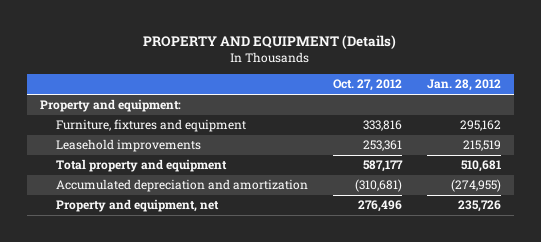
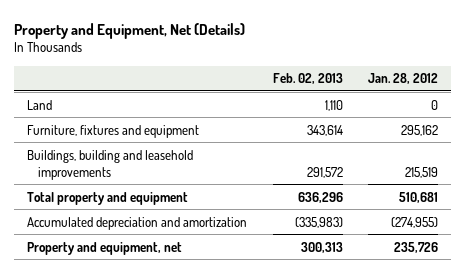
[143,34,397,49] PROPERTY AND EQUIPMENT (Details) -> [14,22,246,39] Property and Equipment, Net (Details)
[332,79,402,92] Oct. 27, 2012 -> none
none -> [272,73,343,85] Feb. 02, 2013
[39,99,181,113] Property and equipment: -> none
none -> [27,99,53,110] Land
[55,139,201,153] Leasehold improvements -> [27,149,194,180] Buildings, building and leasehold improvements

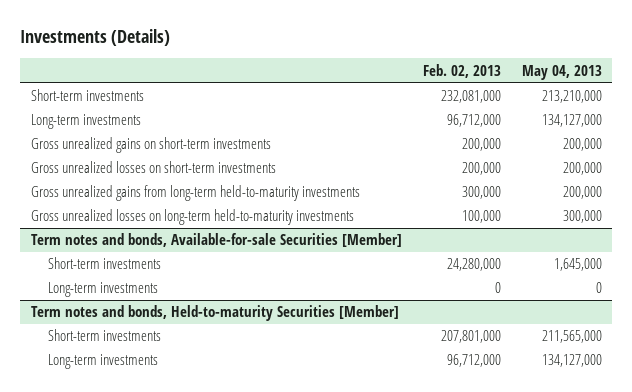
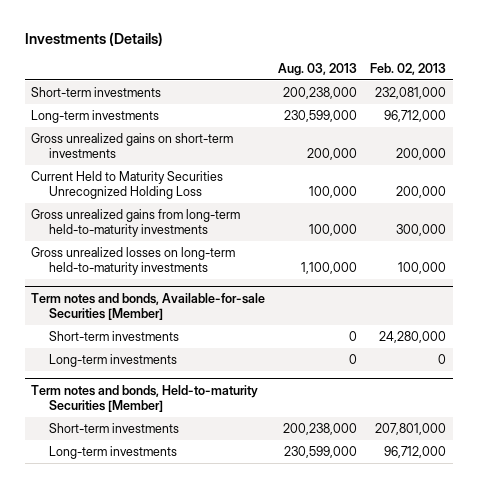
[521,64,602,80] May 04, 2013 -> none
none -> [278,62,358,76] Aug. 03, 2013
[30,161,276,174] Gross unrealized losses on short-term investments -> [31,170,224,200] Current Held to Maturity Securities Unrecognized Holding Loss

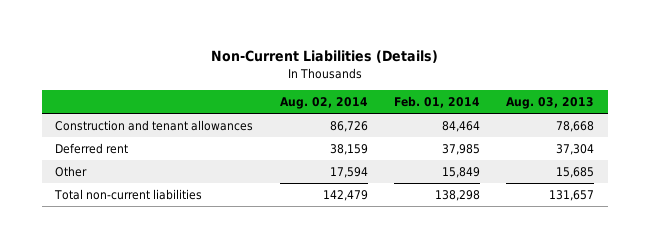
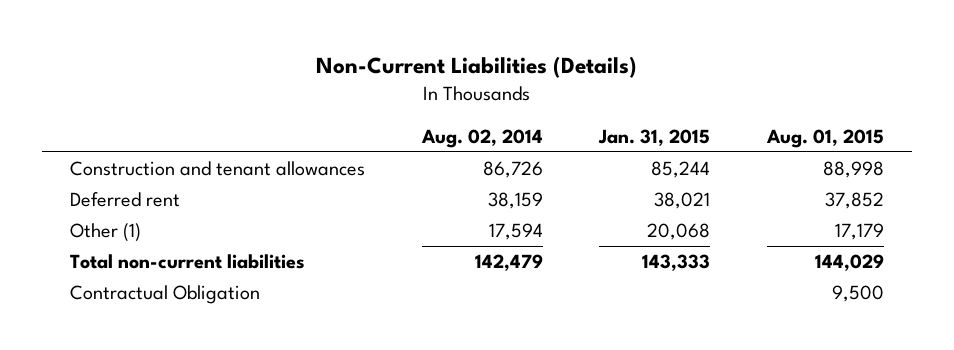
[394,96,481,109] Feb. 01, 2014 -> none
[506,97,595,110] Aug. 03, 2013 -> none
none -> [598,128,711,146] Jan. 31, 2015
none -> [765,128,884,148] Aug. 01, 2015
[55,166,88,178] Other -> [69,223,141,243] Other (1)
none -> [69,285,260,305] Contractual Obligation

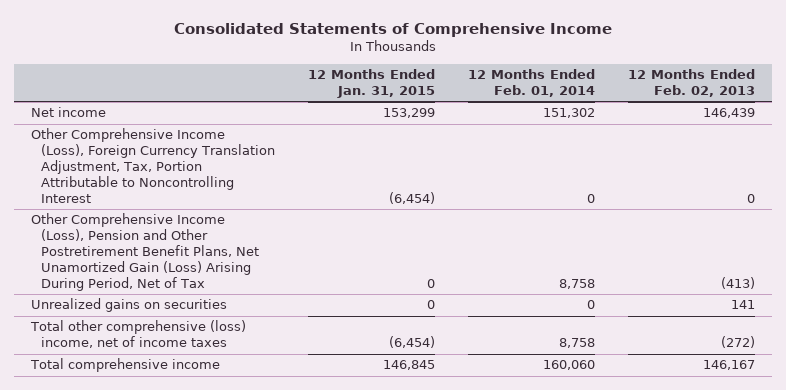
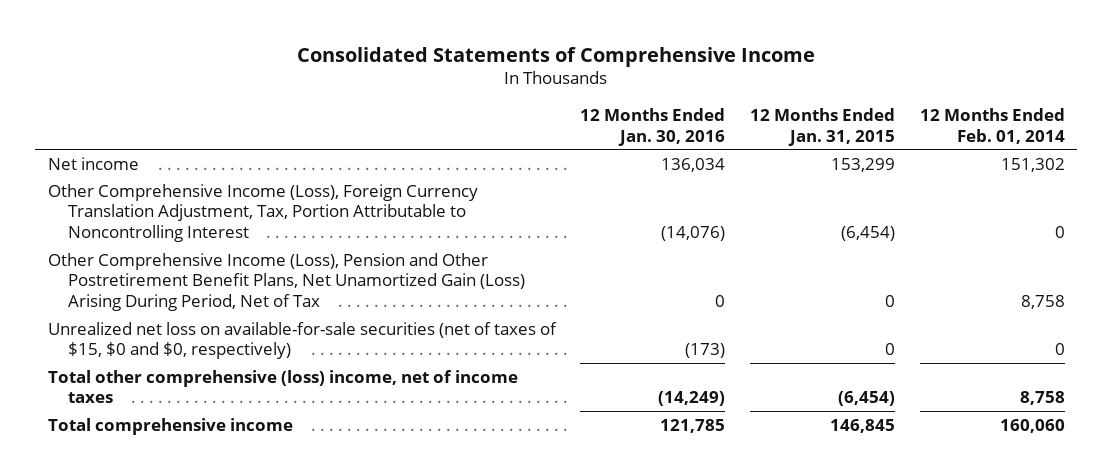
[628,69,756,98] 12 Months Ended Feb. 02, 2013 -> none
none -> [580,107,726,146] 12 Months Ended Jan. 30, 2016
[30,298,227,313] Unrealized gains on securities -> [47,321,557,360] Unrealized net loss on available-for-sale securities (net of taxes of $15, $0 and $0, respectively)

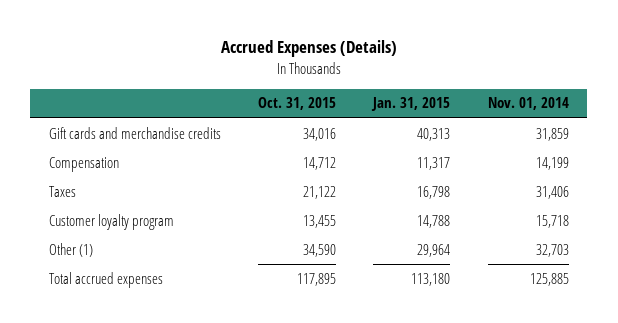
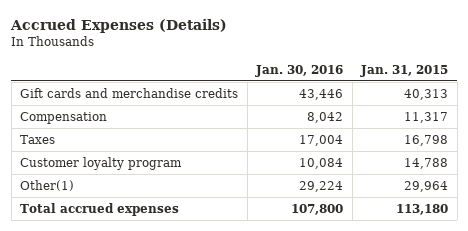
[258,97,337,111] Oct. 31, 2015 -> none
[487,97,569,111] Nov. 01, 2014 -> none
none -> [255,64,344,77] Jan. 30, 2016
[48,242,93,257] Other (1) -> [20,179,75,191] Other(1)

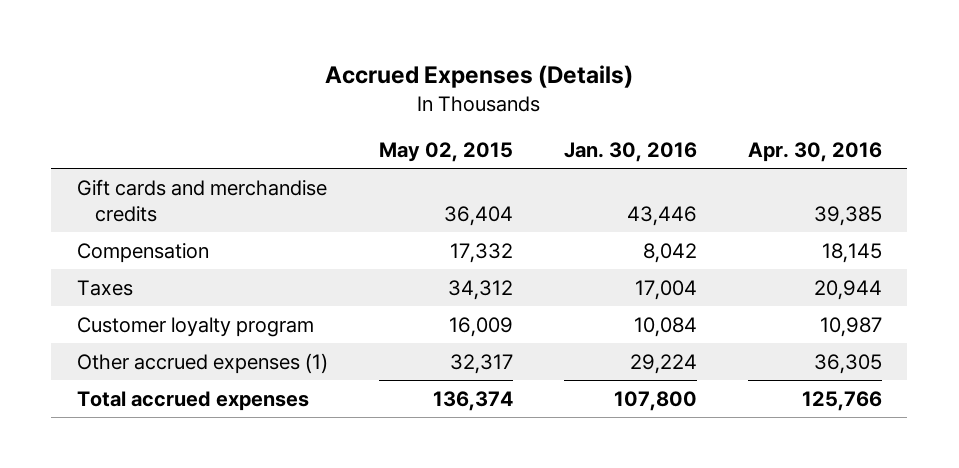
[360,64,449,77] Jan. 31, 2015 -> none
none -> [378,142,513,163] May 02, 2015
none -> [747,142,882,163] Apr. 30, 2016
[20,179,75,191] Other(1) -> [76,352,328,374] Other accrued expenses (1)

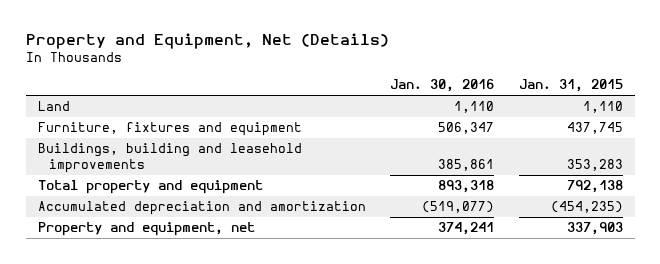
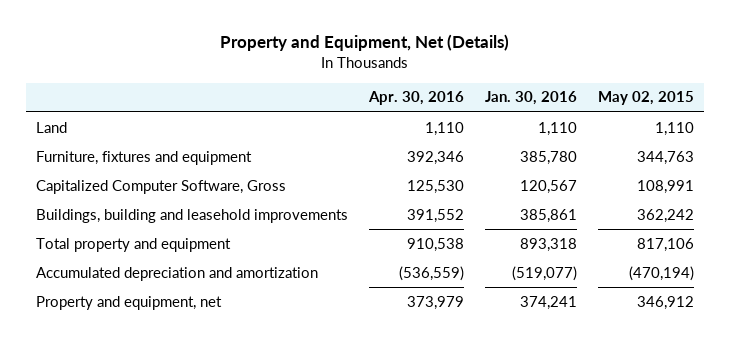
[518,79,623,93] Jan. 31, 2015 -> none
none -> [368,91,465,106] Apr. 30, 2016
none -> [597,91,694,106] May 02, 2015
[438,122,495,135] 506,347 -> [519,150,577,165] 385,780
none -> [36,179,287,194] Capitalized Computer Software, Gross

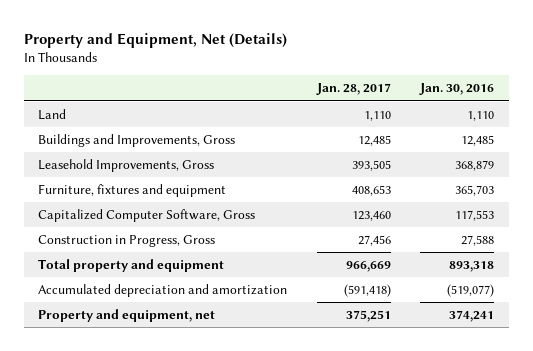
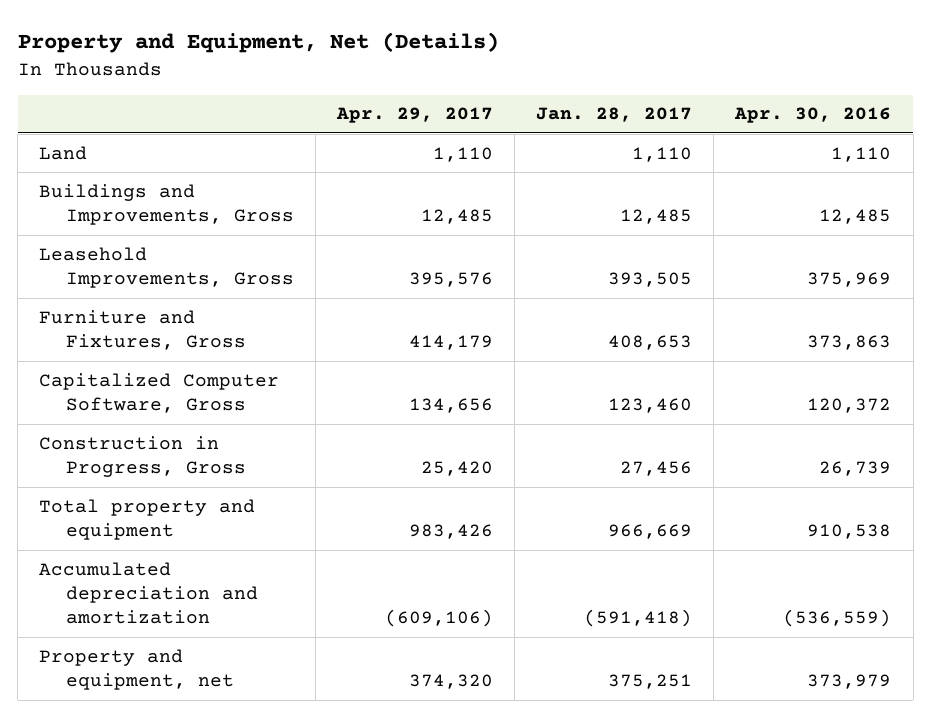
[419,83,495,96] Jan. 30, 2016 -> none
none -> [336,107,494,124] Apr. 29, 2017
none -> [734,107,892,124] Apr. 30, 2016
[38,184,227,198] Furniture, fixtures and equipment -> [39,309,247,351] Furniture and Fixtures, Gross

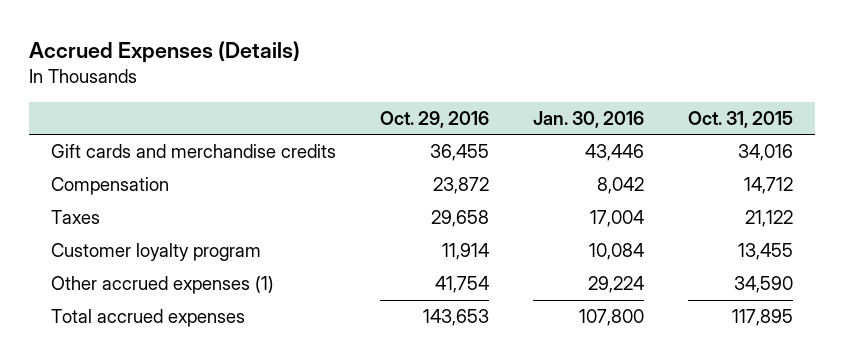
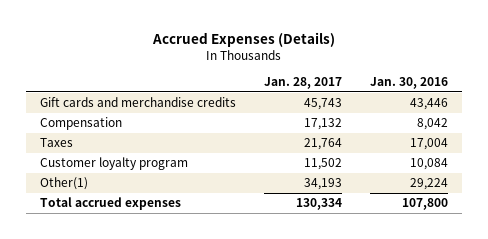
[380,110,490,128] Oct. 29, 2016 -> none
[688,110,794,128] Oct. 31, 2015 -> none
none -> [263,76,342,89] Jan. 28, 2017
[50,276,274,295] Other accrued expenses (1) -> [39,177,88,191] Other(1)

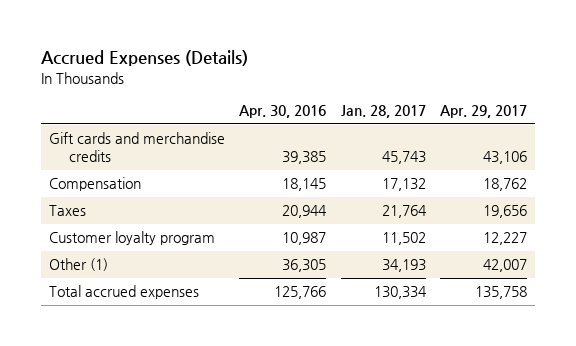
[370,76,449,89] Jan. 30, 2016 -> none
none -> [239,105,327,119] Apr. 30, 2016
none -> [440,105,528,119] Apr. 29, 2017
[39,177,88,191] Other(1) -> [48,258,108,272] Other (1)

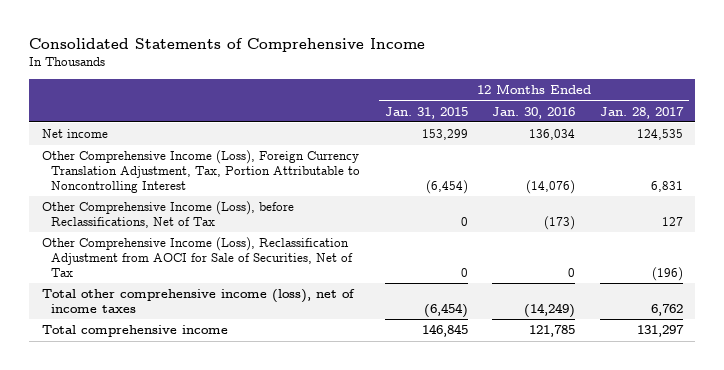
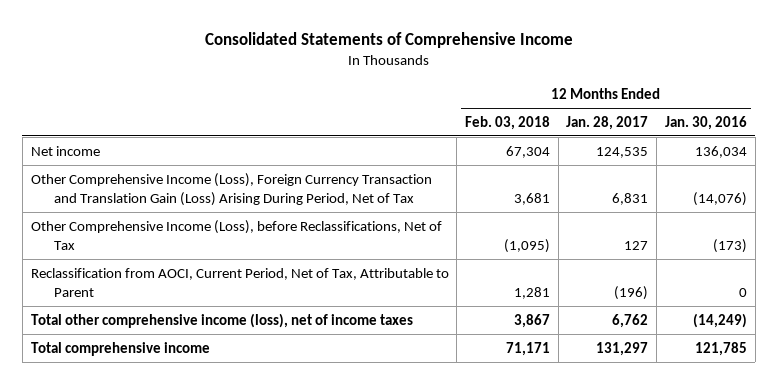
[384,106,468,119] Jan. 31, 2015 -> none
none -> [465,115,551,130] Feb. 03, 2018
[41,150,361,193] Other Comprehensive Income (Loss), Foreign Currency Translation Adjustment, Tax, Portion Attributable to Noncontrolling Interest -> [30,172,432,206] Other Comprehensive Income (Loss), Foreign Currency Transaction and Translation Gain (Loss) Arising During Period, Net of Tax
[41,237,354,277] Other Comprehensive Income (Loss), Reclassification Adjustment from AOCI for Sale of Securities, Net of Tax -> [30,267,449,297] Reclassification from AOCI, Current Period, Net of Tax, Attributable to Parent

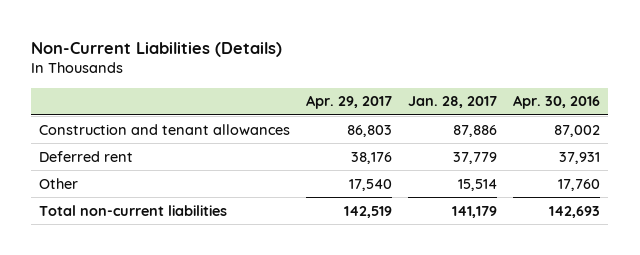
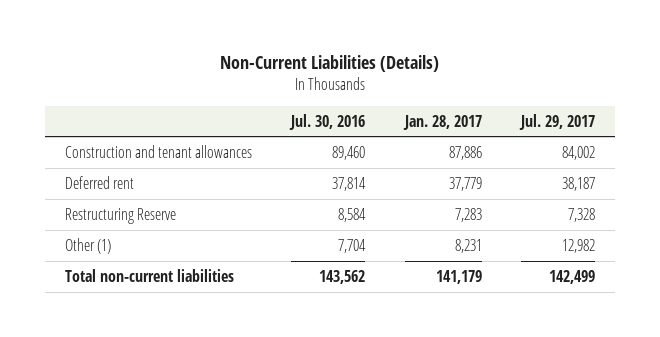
[306,95,393,110] Apr. 29, 2017 -> none
[513,95,601,110] Apr. 30, 2016 -> none
none -> [289,113,366,130] Jul. 30, 2016
none -> [519,113,596,130] Jul. 29, 2017
none -> [64,207,176,224] Restructuring Reserve
[39,177,79,189] Other -> [64,237,111,254] Other (1)
[458,178,498,191] 15,514 -> [454,238,482,253] 8,231

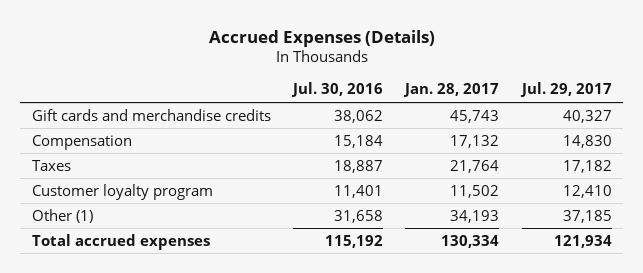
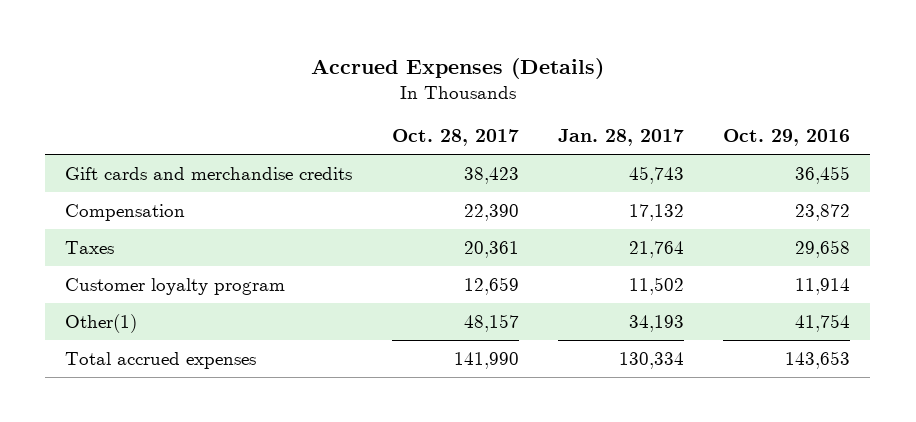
[290,82,383,98] Jul. 30, 2016 -> none
[519,82,612,98] Jul. 29, 2017 -> none
none -> [391,129,519,147] Oct. 28, 2017
none -> [723,129,851,147] Oct. 29, 2016
[31,208,93,223] Other (1) -> [65,313,138,333] Other(1)

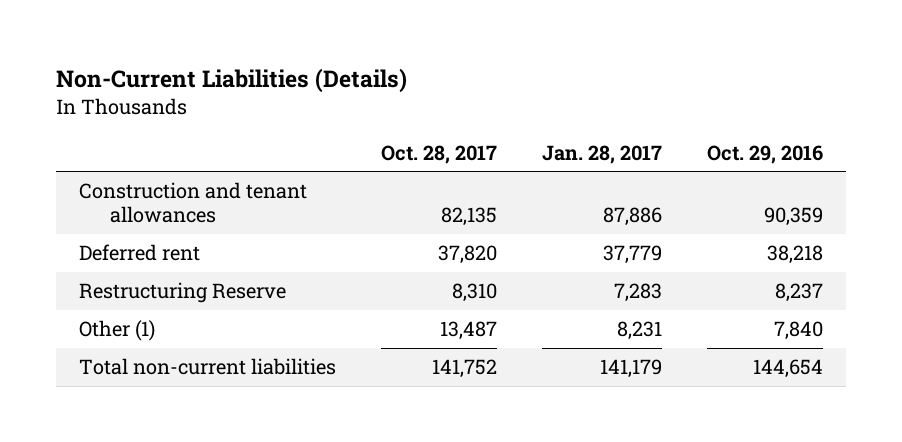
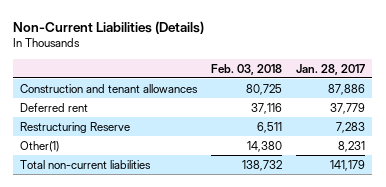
[380,144,497,164] Oct. 28, 2017 -> none
[706,144,823,164] Oct. 29, 2016 -> none
none -> [211,63,283,75] Feb. 03, 2018
[78,319,155,341] Other (1) -> [20,140,60,152] Other(1)

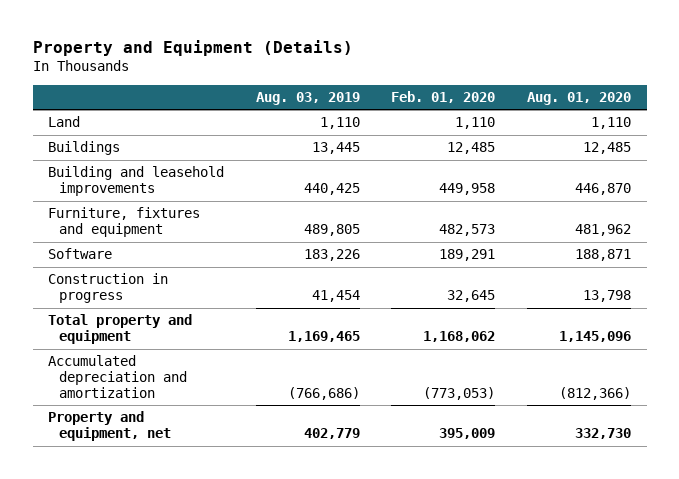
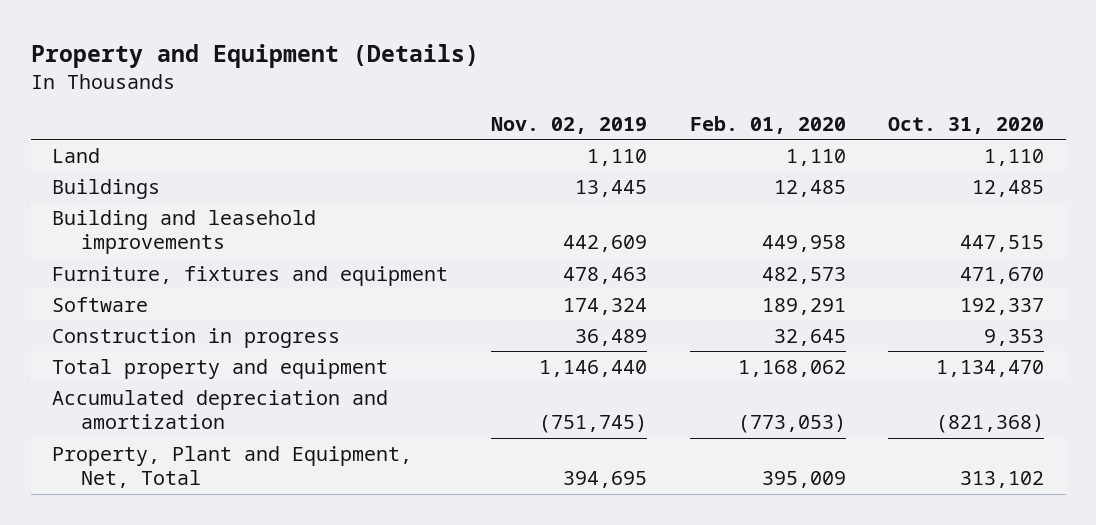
[255,91,360,105] Aug. 03, 2019 -> none
[526,91,631,105] Aug. 01, 2020 -> none
none -> [490,117,647,135] Nov. 02, 2019
none -> [888,117,1045,135] Oct. 31, 2020
[48,411,171,442] Property and equipment, net -> [52,445,413,489] Property, Plant and Equipment, Net, Total

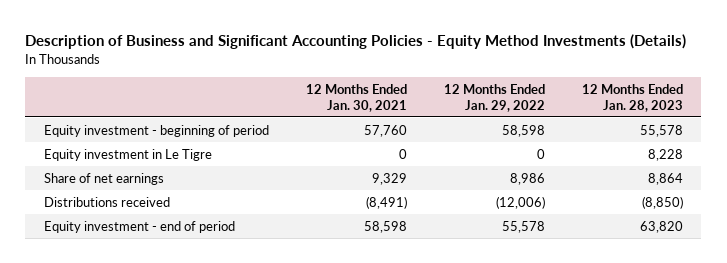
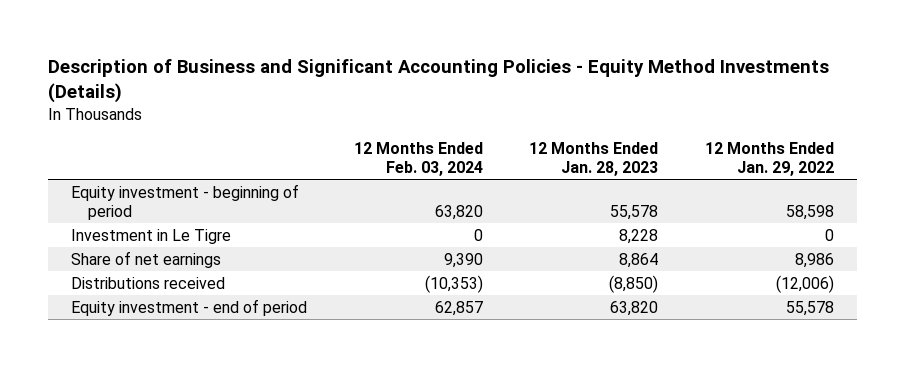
[305,83,407,112] 12 Months Ended Jan. 30, 2021 -> none
none -> [353,141,483,177] 12 Months Ended Feb. 03, 2024
[43,148,212,161] Equity investment in Le Tigre -> [70,228,231,244] Investment in Le Tigre

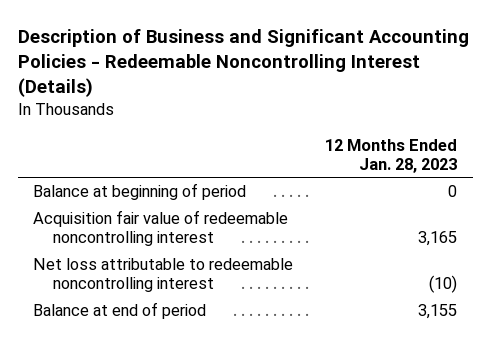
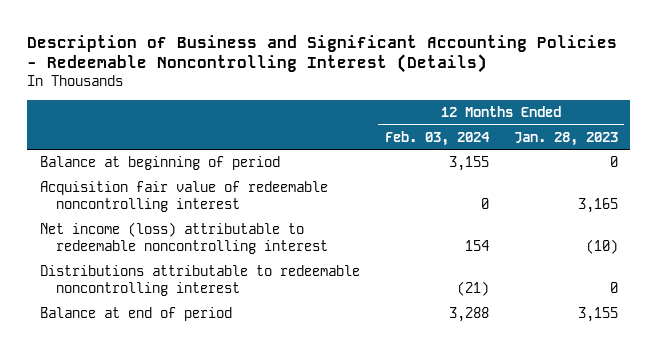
none -> [384,130,490,146] Feb. 03, 2024
[33,258,294,293] Net loss attributable to redeemable noncontrolling interest -> [39,222,329,255] Net income (loss) attributable to redeemable noncontrolling interest
none -> [39,265,360,297] Distributions attributable to redeemable noncontrolling interest

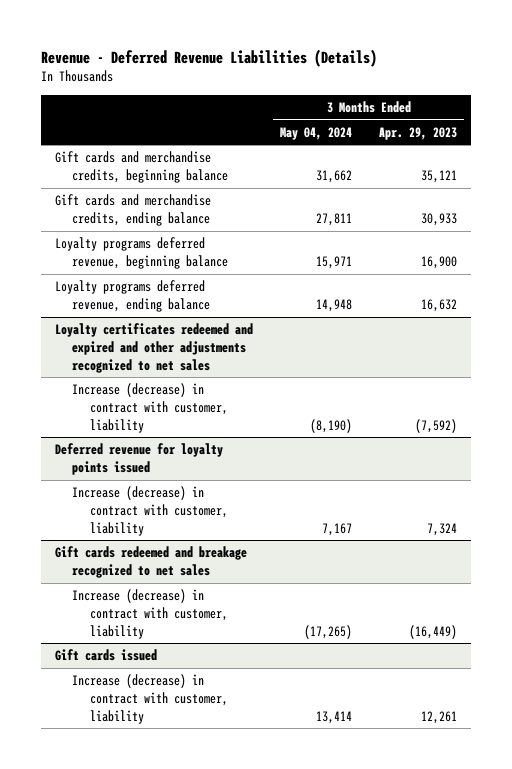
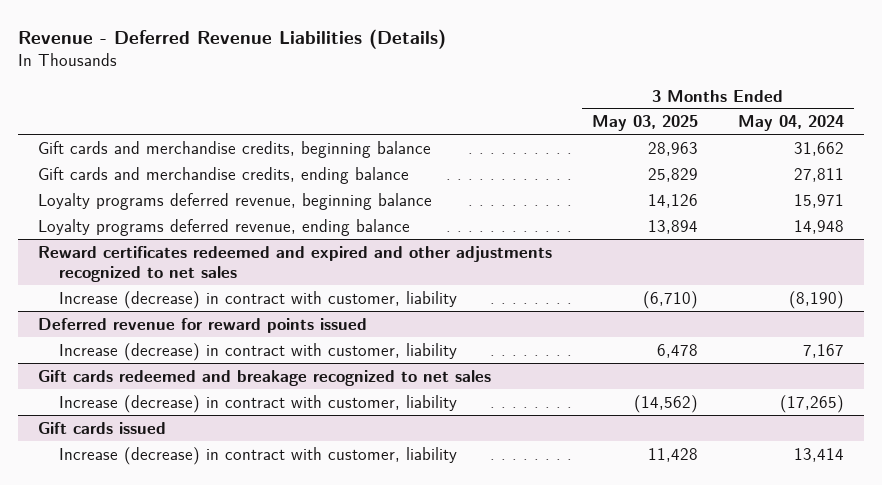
[379,126,458,140] Apr. 29, 2023 -> none
none -> [591,115,698,132] May 03, 2025
[54,323,253,373] Loyalty certificates redeemed and expired and other adjustments recognized to net sales -> [37,245,552,283] Reward certificates redeemed and expired and other adjustments recognized to net sales
[54,443,223,475] Deferred revenue for loyalty points issued -> [37,317,367,333] Deferred revenue for reward points issued

